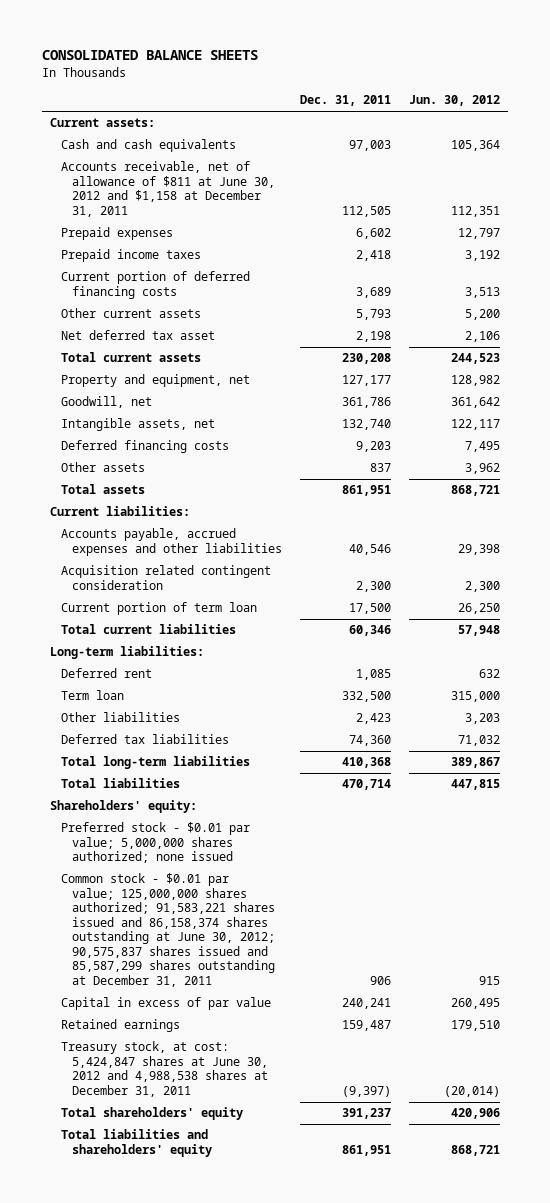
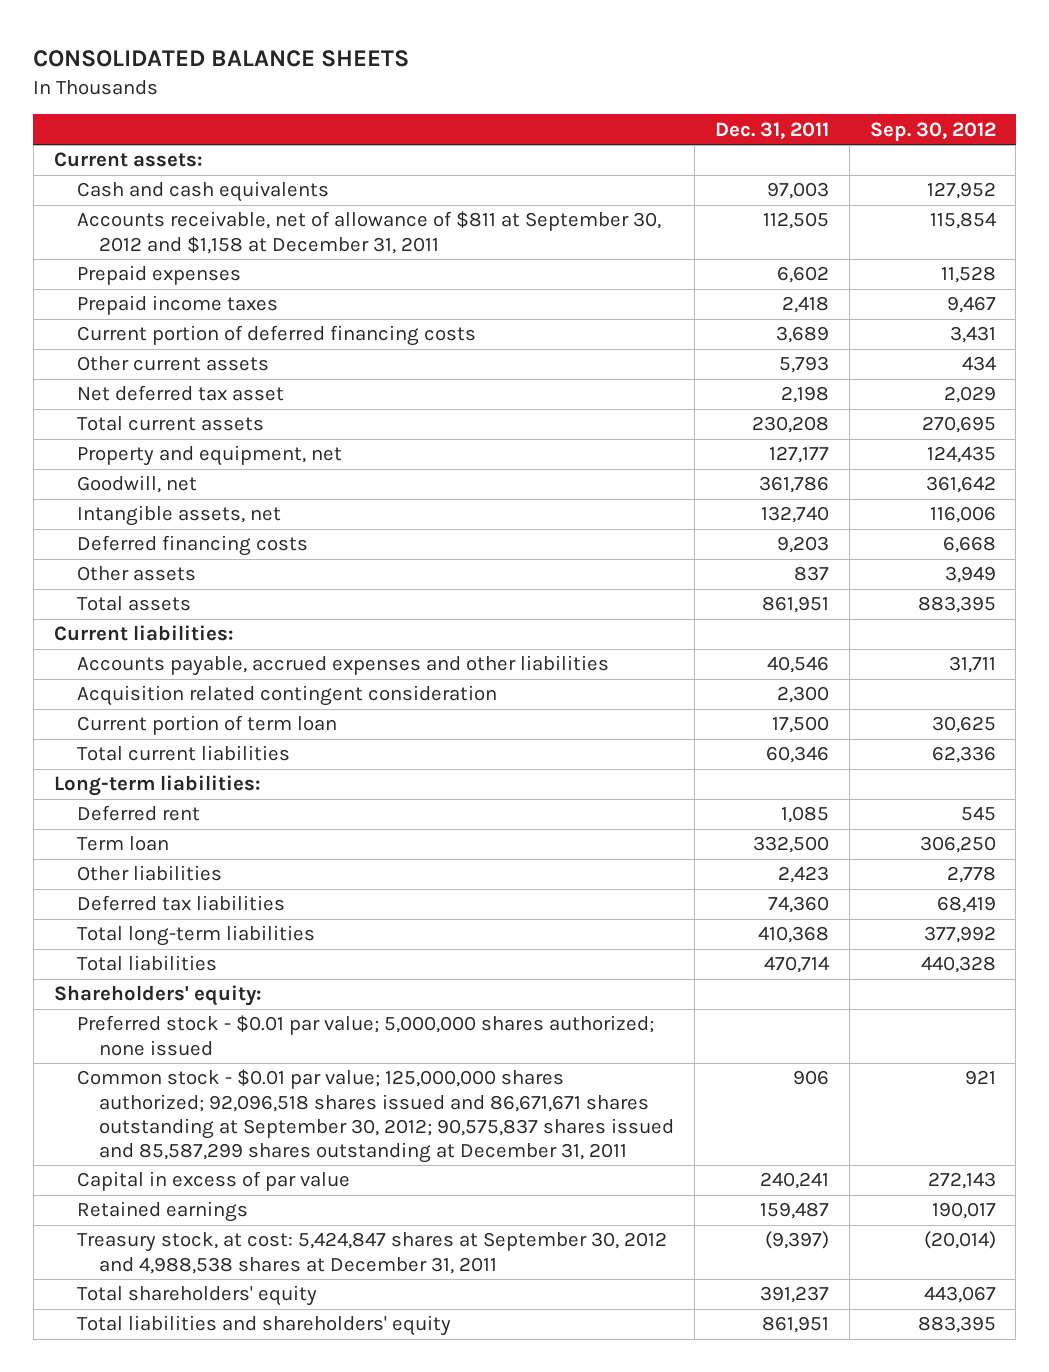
[408,95,500,107] Jun. 30, 2012 -> none
none -> [869,121,996,141] Sep. 30, 2012
[61,161,276,217] Accounts receivable, net of allowance of $811 at June 30, 2012 and $1,158 at December 31, 2011 -> [76,211,661,254] Accounts receivable, net of allowance of $811 at September 30, 2012 and $1,158 at December 31, 2011
[61,873,276,987] Common stock - $0.01 par value; 125,000,000 shares authorized; 91,583,221 shares issued and 86,158,374 shares outstanding at June 30, 2012; 90,575,837 shares issued and 85,587,299 shares outstanding at December 31, 2011 -> [76,1069,675,1163] Common stock - $0.01 par value; 125,000,000 shares authorized; 92,096,518 shares issued and 86,671,671 shares outstanding at September 30, 2012; 90,575,837 shares issued and 85,587,299 shares outstanding at December 31, 2011
[61,1041,269,1097] Treasury stock, at cost: 5,424,847 shares at June 30, 2012 and 4,988,538 shares at December 31, 2011 -> [76,1232,667,1274] Treasury stock, at cost: 5,424,847 shares at September 30, 2012 and 4,988,538 shares at December 31, 2011

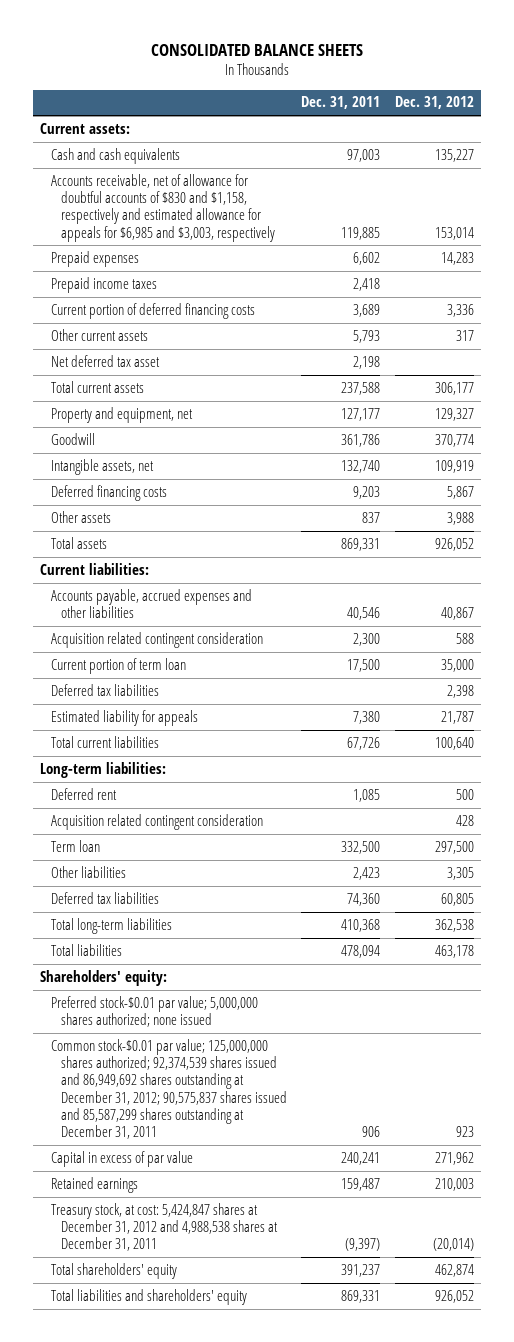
[869,121,996,141] Sep. 30, 2012 -> none
none -> [394,96,474,110] Dec. 31, 2012
[76,211,661,254] Accounts receivable, net of allowance of $811 at September 30, 2012 and $1,158 at December 31, 2011 -> [50,173,275,242] Accounts receivable, net of allowance for doubtful accounts of $830 and $1,158, respectively and estimated allowance for appeals for $6,985 and $3,003, respectively
[762,212,829,230] 112,505 -> [341,226,381,240] 119,885
[751,416,829,434] 230,208 -> [341,381,381,395] 237,588
[76,475,197,494] Goodwill, net -> [50,432,95,445] Goodwill
[761,596,829,614] 861,951 -> [341,537,381,551] 869,331
none -> [50,683,159,696] Deferred tax liabilities
none -> [50,709,198,726] Estimated liability for appeals
[765,746,829,764] 60,346 -> [347,736,381,750] 67,726
none -> [50,813,263,830] Acquisition related contingent consideration
[763,956,829,974] 470,714 -> [341,944,381,958] 478,094
[76,1015,654,1056] Preferred stock - $0.01 par value; 5,000,000 shares authorized; none issued -> [50,995,258,1028] Preferred stock-$0.01 par value; 5,000,000 shares authorized; none issued
[76,1069,675,1163] Common stock - $0.01 par value; 125,000,000 shares authorized; 92,096,518 shares issued and 86,671,671 shares outstanding at September 30, 2012; 90,575,837 shares issued and 85,587,299 shares outstanding at December 31, 2011 -> [50,1038,287,1140] Common stock-$0.01 par value; 125,000,000 shares authorized; 92,374,539 shares issued and 86,949,692 shares outstanding at December 31, 2012; 90,575,837 shares issued and 85,587,299 shares outstanding at December 31, 2011
[76,1232,667,1274] Treasury stock, at cost: 5,424,847 shares at September 30, 2012 and 4,988,538 shares at December 31, 2011 -> [50,1202,278,1252] Treasury stock, at cost: 5,424,847 shares at December 31, 2012 and 4,988,538 shares at December 31, 2011
[761,1316,829,1334] 861,951 -> [341,1289,381,1303] 869,331

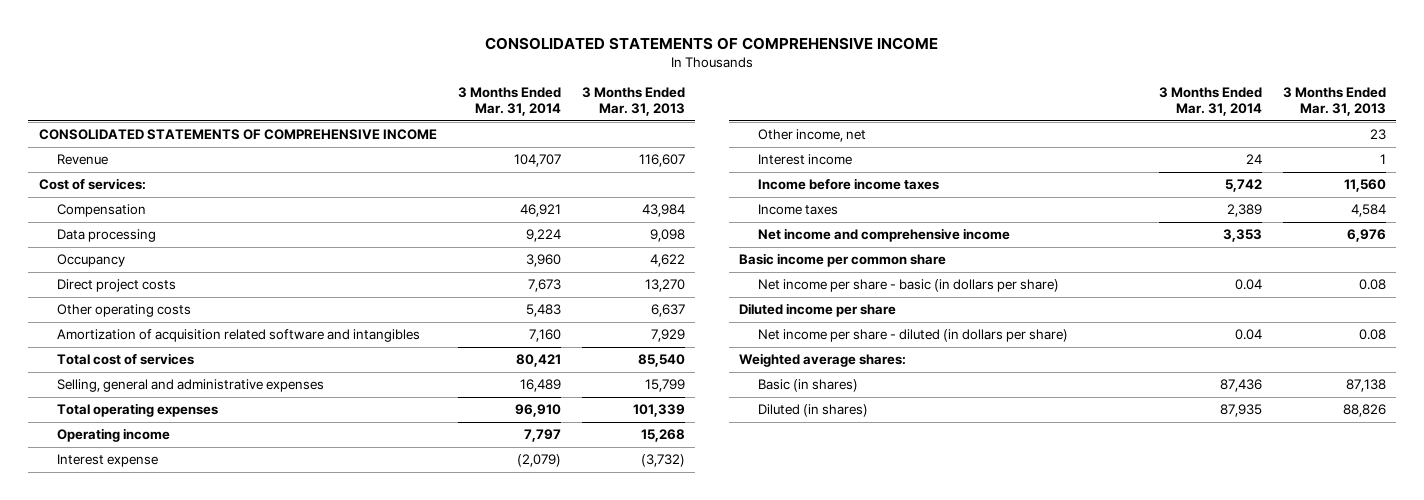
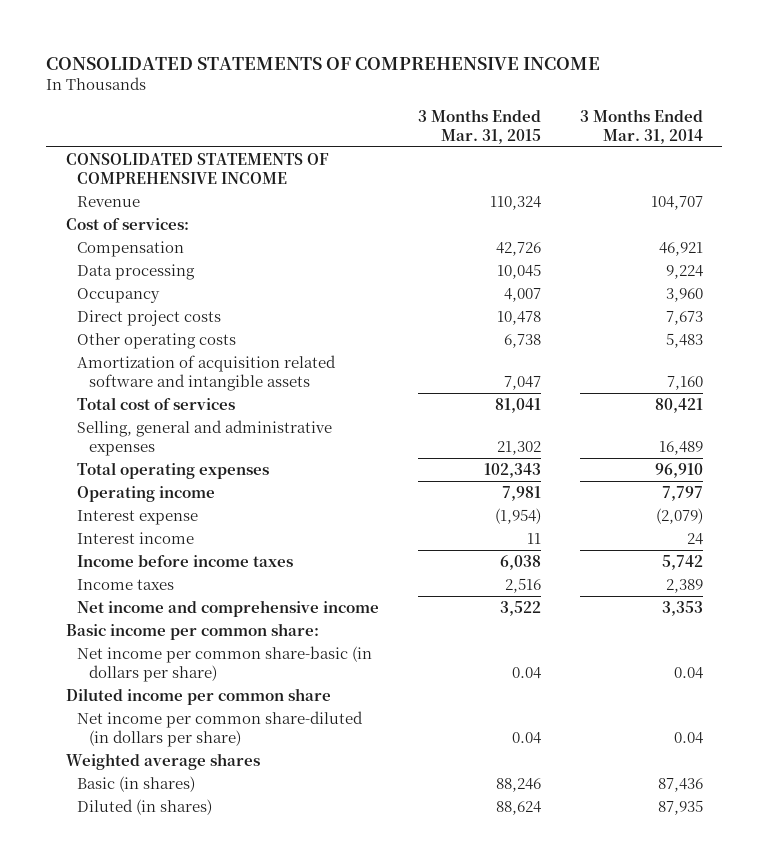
[581,87,685,116] 3 Months Ended Mar. 31, 2013 -> none
none -> [417,109,541,144] 3 Months Ended Mar. 31, 2015
[56,329,420,343] Amortization of acquisition related software and intangibles -> [77,355,337,391] Amortization of acquisition related software and intangible assets
[757,129,866,143] Other income, net -> none
[739,253,947,268] Basic income per common share -> [65,623,319,641] Basic income per common share:
[757,279,1059,293] Net income per share - basic (in dollars per share) -> [77,646,373,682] Net income per common share-basic (in dollars per share)
[739,303,897,318] Diluted income per share -> [65,688,331,706] Diluted income per common share
[757,329,1068,343] Net income per share - diluted (in dollars per share) -> [77,711,364,747] Net income per common share-diluted (in dollars per share)
[739,353,907,368] Weighted average shares: -> [65,753,260,771] Weighted average shares

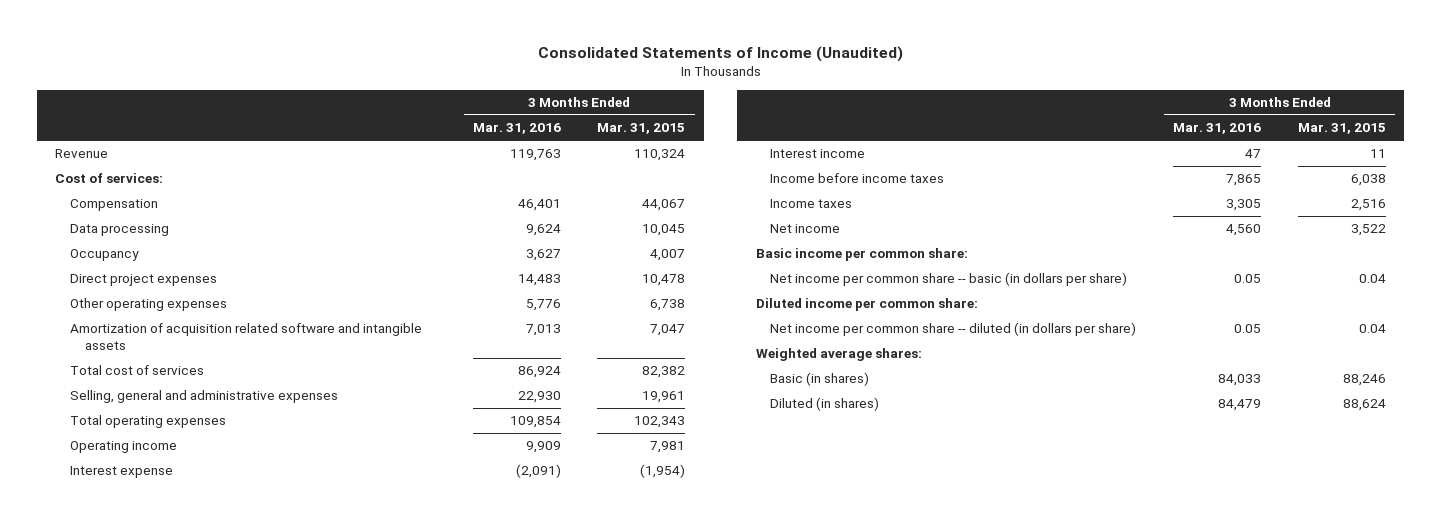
[46,56,601,70] CONSOLIDATED STATEMENTS OF COMPREHENSIVE INCOME -> [537,45,903,62] Consolidated Statements of Income (Unaudited)
[579,109,703,144] 3 Months Ended Mar. 31, 2014 -> none
none -> [472,123,561,135] Mar. 31, 2016
[65,153,329,184] CONSOLIDATED STATEMENTS OF COMPREHENSIVE INCOME -> none
[495,242,541,257] 42,726 -> [642,199,686,212] 44,067
[77,310,222,327] Direct project costs -> [69,274,217,287] Direct project expenses
[77,333,237,350] Other operating costs -> [69,298,227,312] Other operating expenses
[494,398,541,414] 81,041 -> [642,366,686,379] 82,382
[496,440,541,455] 21,302 -> [642,391,686,404] 19,961
[77,600,380,618] Net income and comprehensive income -> [770,224,841,234] Net income
[77,646,373,682] Net income per common share-basic (in dollars per share) -> [770,272,1128,287] Net income per common share -- basic (in dollars per share)
[65,688,331,706] Diluted income per common share -> [755,298,978,312] Diluted income per common share:
[77,711,364,747] Net income per common share-diluted (in dollars per share) -> [770,322,1137,337] Net income per common share -- diluted (in dollars per share)
[65,753,260,771] Weighted average shares -> [755,348,922,362] Weighted average shares:

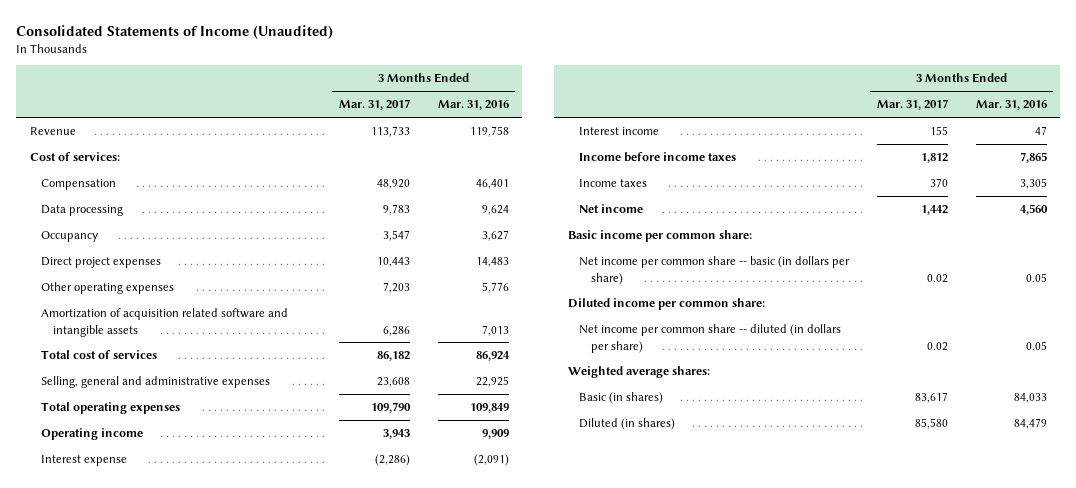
[597,123,686,135] Mar. 31, 2015 -> none
none -> [338,99,410,111] Mar. 31, 2017
[509,149,561,162] 119,763 -> [469,126,509,138] 119,758
[517,391,561,404] 22,930 -> [475,376,509,388] 22,925
[509,416,561,429] 109,854 -> [469,403,509,414] 109,849

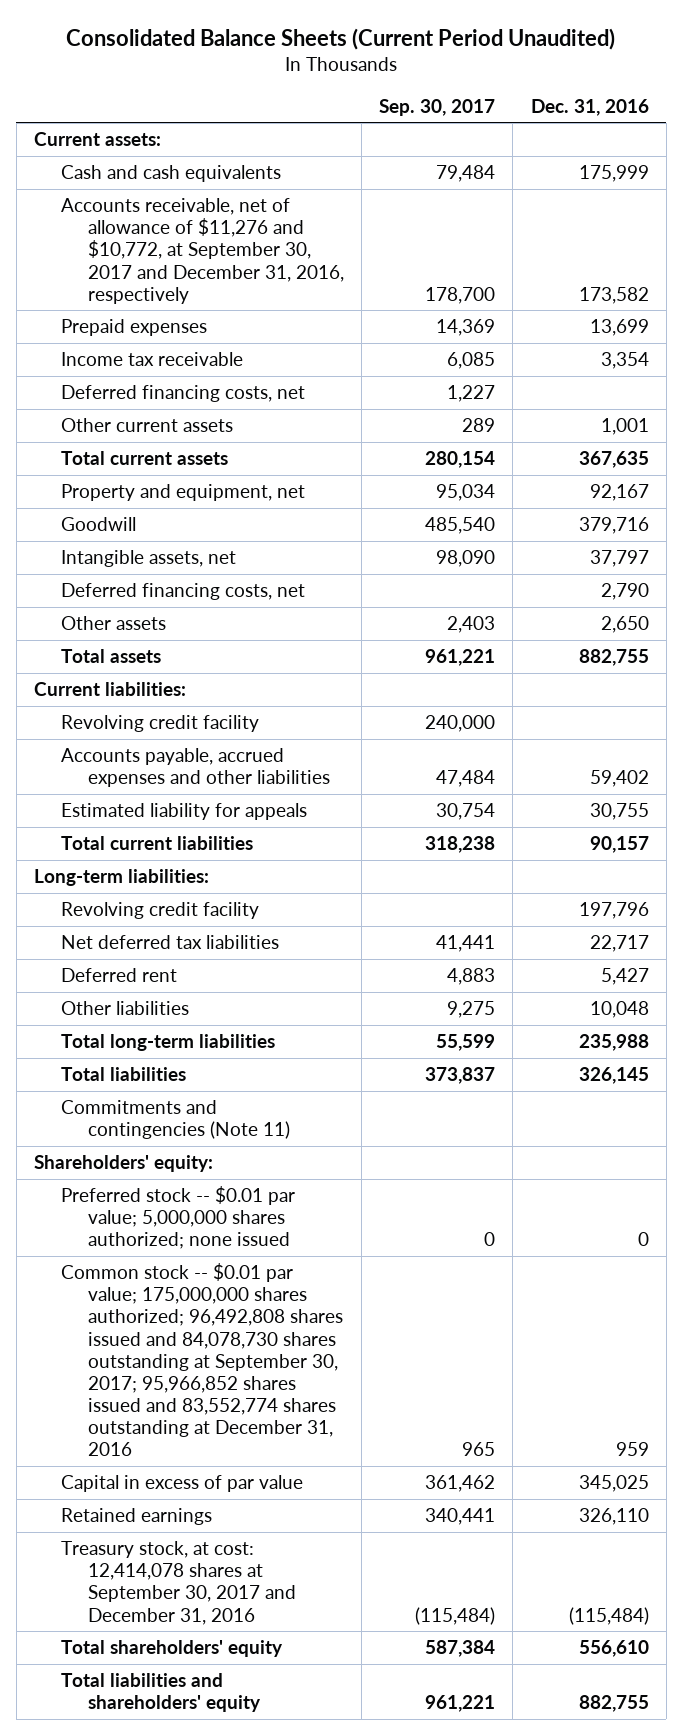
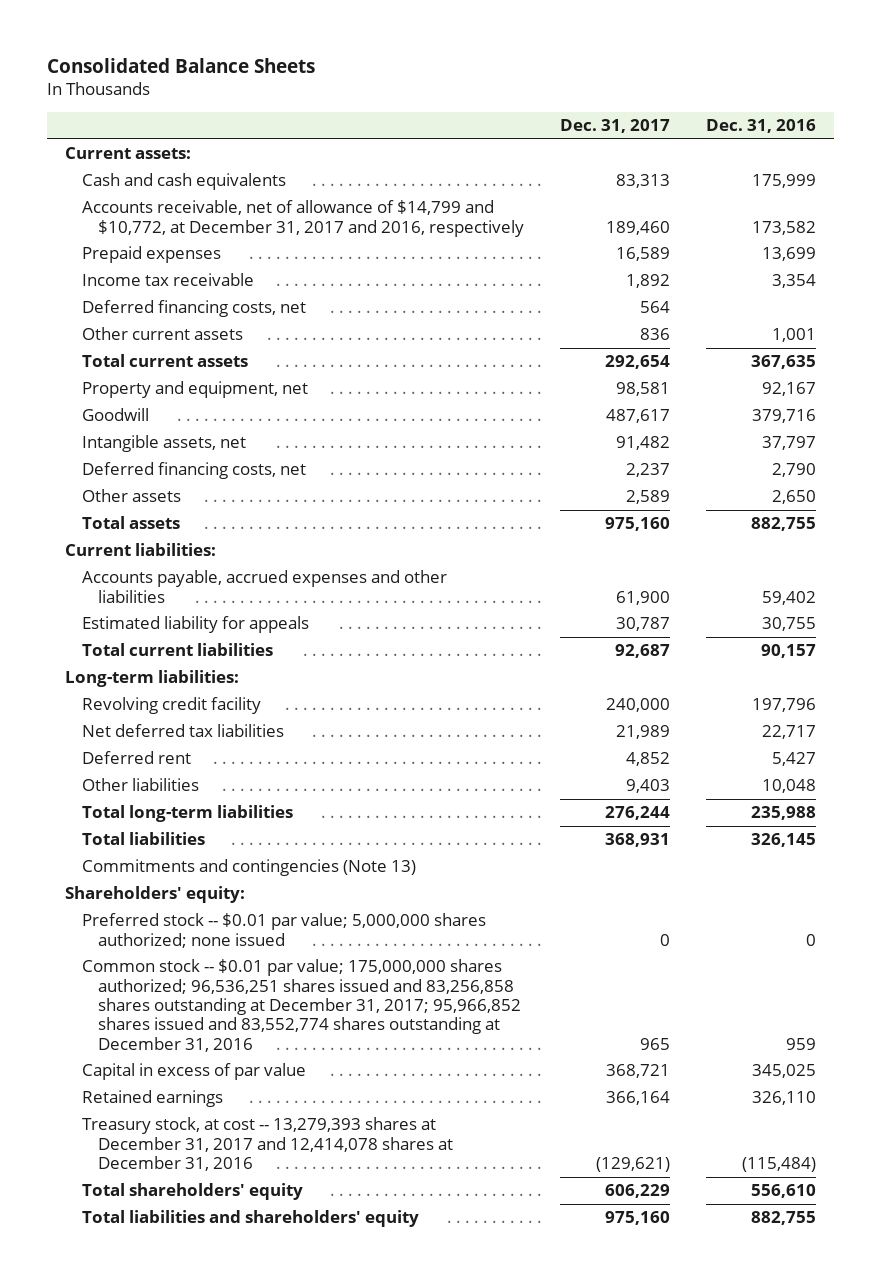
[66,27,616,50] Consolidated Balance Sheets (Current Period Unaudited) -> [47,58,316,74] Consolidated Balance Sheets
[379,98,496,116] Sep. 30, 2017 -> none
none -> [560,119,671,134] Dec. 31, 2017
[60,198,344,304] Accounts receivable, net of allowance of $11,276 and $10,772, at September 30, 2017 and December 31, 2016, respectively -> [81,200,525,237] Accounts receivable, net of allowance of $14,799 and $10,772, at December 31, 2017 and 2016, respectively
[60,715,259,733] Revolving credit facility -> none
[60,1100,290,1140] Commitments and contingencies (Note 11) -> [81,859,416,877] Commitments and contingencies (Note 13)
[60,1263,343,1457] Common stock -- $0.01 par value; 175,000,000 shares authorized; 96,492,808 shares issued and 84,078,730 shares outstanding at September 30, 2017; 95,966,852 shares issued and 83,552,774 shares outstanding at December 31, 2016 -> [81,959,522,1052] Common stock -- $0.01 par value; 175,000,000 shares authorized; 96,536,251 shares issued and 83,256,858 shares outstanding at December 31, 2017; 95,966,852 shares issued and 83,552,774 shares outstanding at December 31, 2016
[60,1541,296,1625] Treasury stock, at cost: 12,414,078 shares at September 30, 2017 and December 31, 2016 -> [81,1117,454,1171] Treasury stock, at cost -- 13,279,393 shares at December 31, 2017 and 12,414,078 shares at December 31, 2016

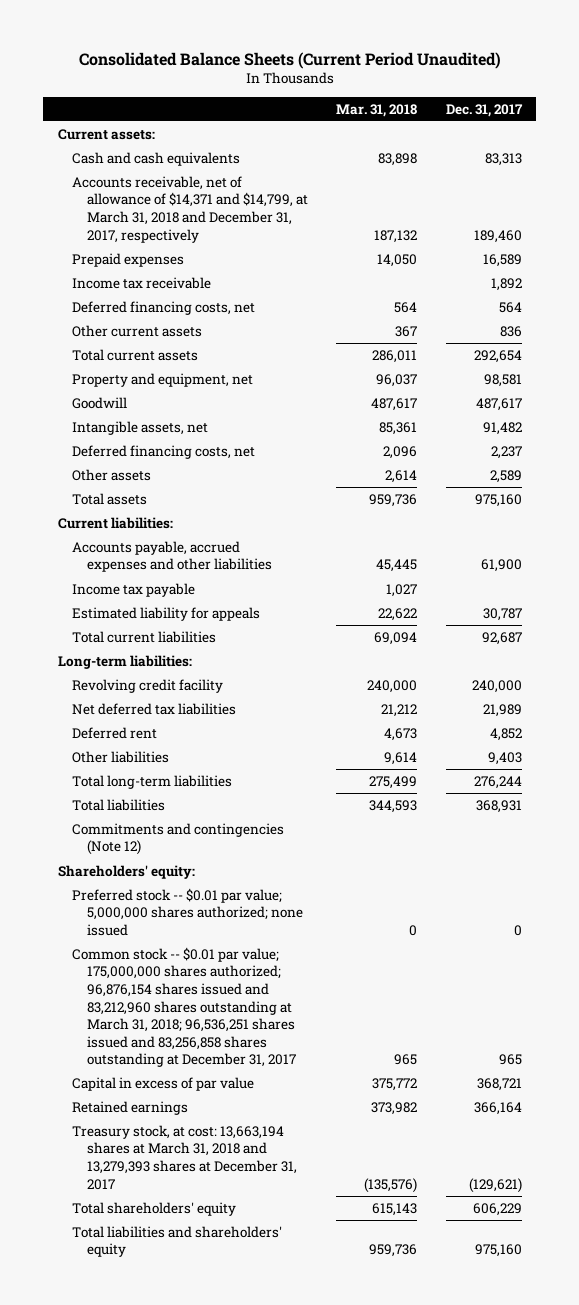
[47,58,316,74] Consolidated Balance Sheets -> [78,51,501,69] Consolidated Balance Sheets (Current Period Unaudited)
[706,119,817,134] Dec. 31, 2016 -> none
none -> [336,103,418,117] Mar. 31, 2018
[81,200,525,237] Accounts receivable, net of allowance of $14,799 and $10,772, at December 31, 2017 and 2016, respectively -> [72,175,308,243] Accounts receivable, net of allowance of $14,371 and $14,799, at March 31, 2018 and December 31, 2017, respectively
none -> [72,582,196,597] Income tax payable
[81,859,416,877] Commitments and contingencies (Note 13) -> [72,822,285,856] Commitments and contingencies (Note 12)
[81,959,522,1052] Common stock -- $0.01 par value; 175,000,000 shares authorized; 96,536,251 shares issued and 83,256,858 shares outstanding at December 31, 2017; 95,966,852 shares issued and 83,552,774 shares outstanding at December 31, 2016 -> [72,946,296,1068] Common stock -- $0.01 par value; 175,000,000 shares authorized; 96,876,154 shares issued and 83,212,960 shares outstanding at March 31, 2018; 96,536,251 shares issued and 83,256,858 shares outstanding at December 31, 2017
[81,1117,454,1171] Treasury stock, at cost -- 13,279,393 shares at December 31, 2017 and 12,414,078 shares at December 31, 2016 -> [72,1124,297,1190] Treasury stock, at cost: 13,663,194 shares at March 31, 2018 and 13,279,393 shares at December 31, 2017

